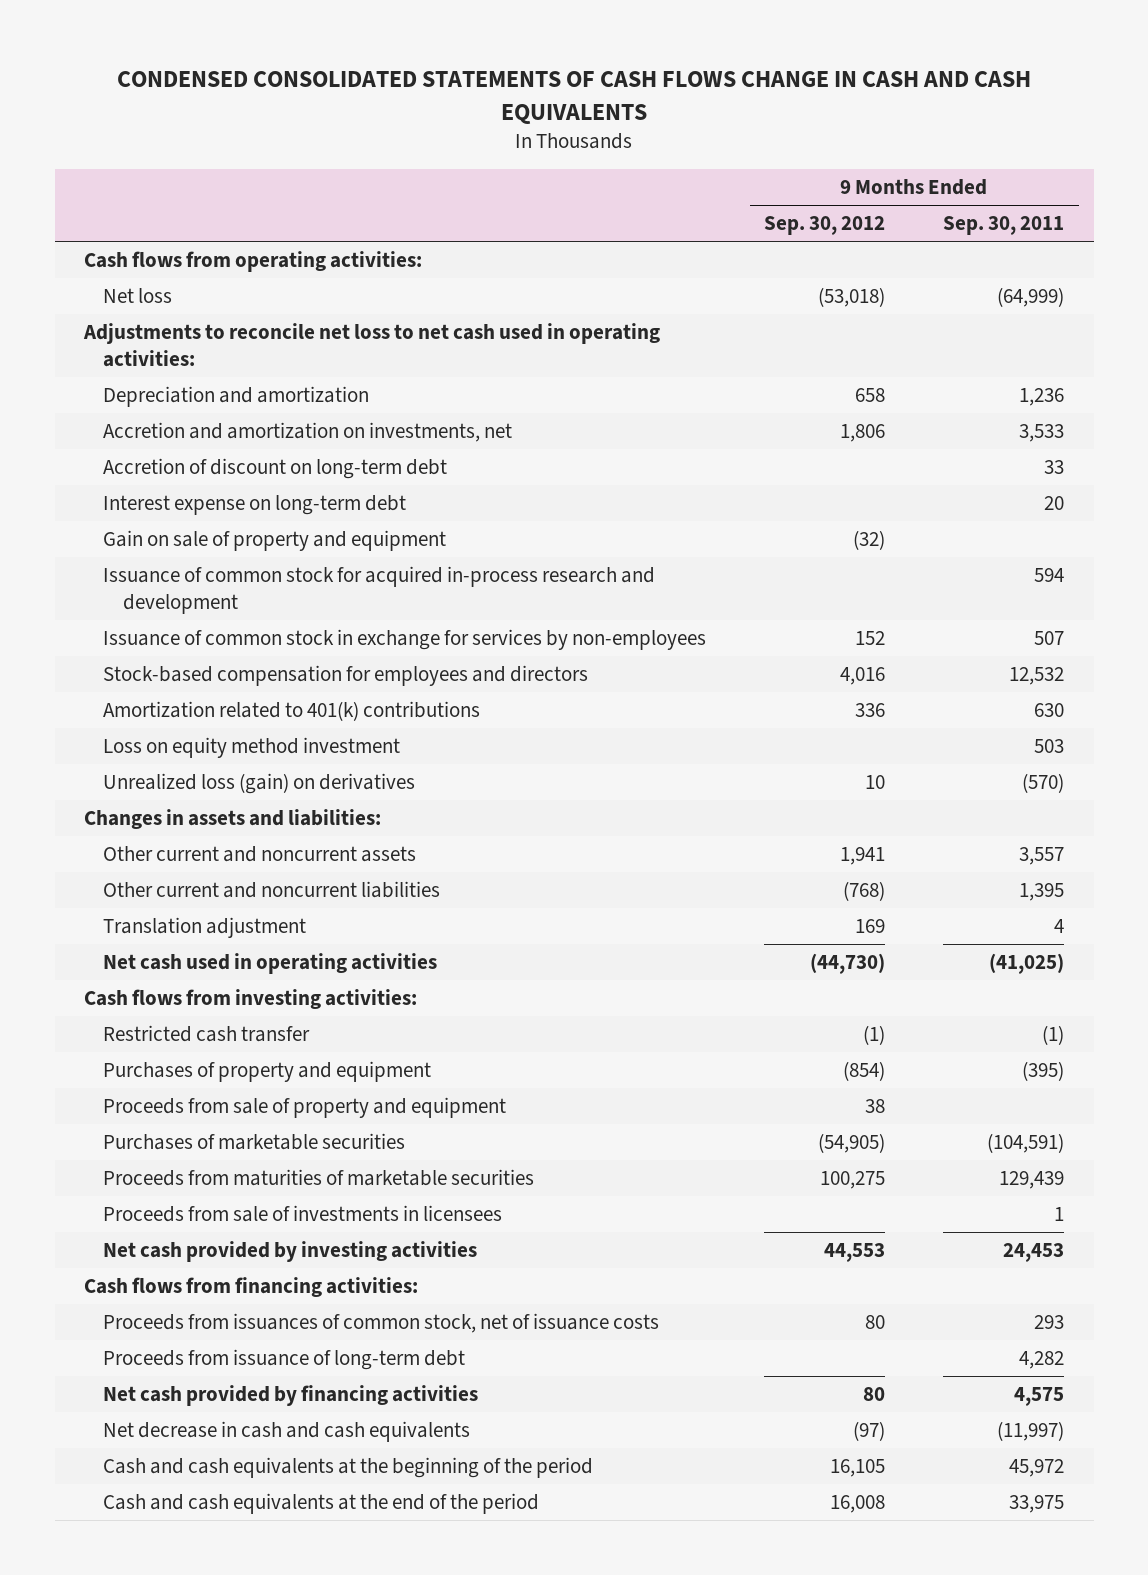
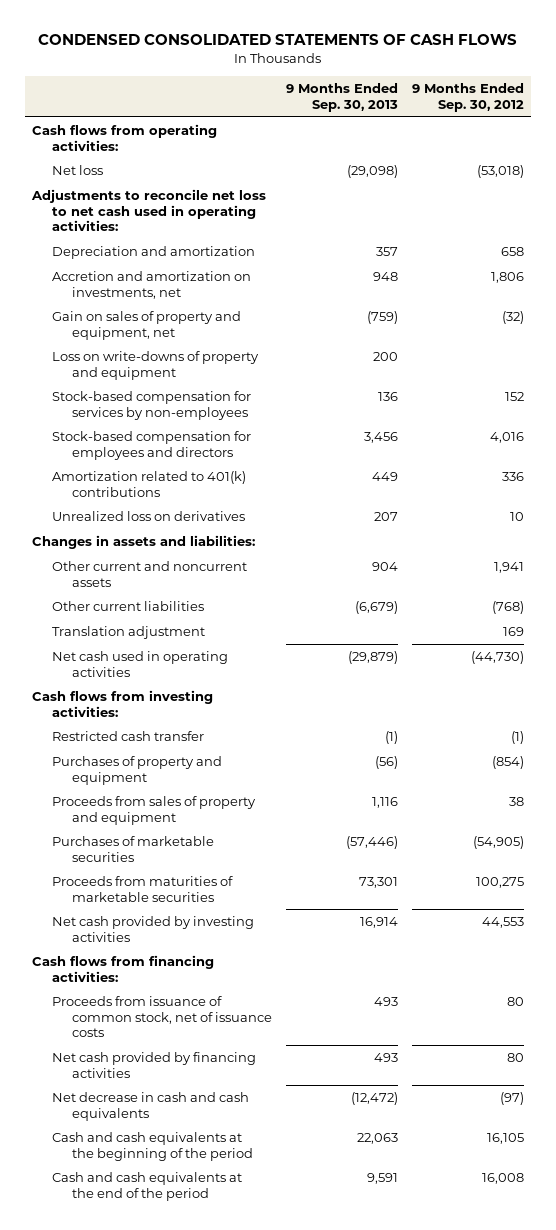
[117,71,1032,124] CONDENSED CONSOLIDATED STATEMENTS OF CASH FLOWS CHANGE IN CASH AND CASH EQUIVALENTS -> [37,34,517,46] CONDENSED CONSOLIDATED STATEMENTS OF CASH FLOWS
[943,216,1065,236] Sep. 30, 2011 -> none
none -> [286,83,399,112] 9 Months Ended Sep. 30, 2013
[103,457,448,479] Accretion of discount on long-term debt -> none
[103,494,407,515] Interest expense on long-term debt -> none
[103,565,656,614] Issuance of common stock for acquired in-process research and development -> none
[103,529,447,551] Gain on sale of property and equipment -> [51,311,241,340] Gain on sales of property and equipment, net
none -> [51,351,259,380] Loss on write-downs of property and equipment
[103,628,707,650] Issuance of common stock in exchange for services by non-employees -> [51,391,251,420] Stock-based compensation for services by non-employees
[103,736,401,758] Loss on equity method investment -> none
[103,772,416,794] Unrealized loss (gain) on derivatives -> [51,511,245,522] Unrealized loss on derivatives
[103,880,441,898] Other current and noncurrent liabilities -> [51,601,204,612] Other current liabilities
[103,1096,507,1118] Proceeds from sale of property and equipment -> [51,796,256,825] Proceeds from sales of property and equipment
[103,1204,503,1222] Proceeds from sale of investments in licensees -> none
[103,1348,466,1370] Proceeds from issuance of long-term debt -> none
[103,1312,660,1333] Proceeds from issuances of common stock, net of issuance costs -> [51,996,273,1038] Proceeds from issuance of common stock, net of issuance costs

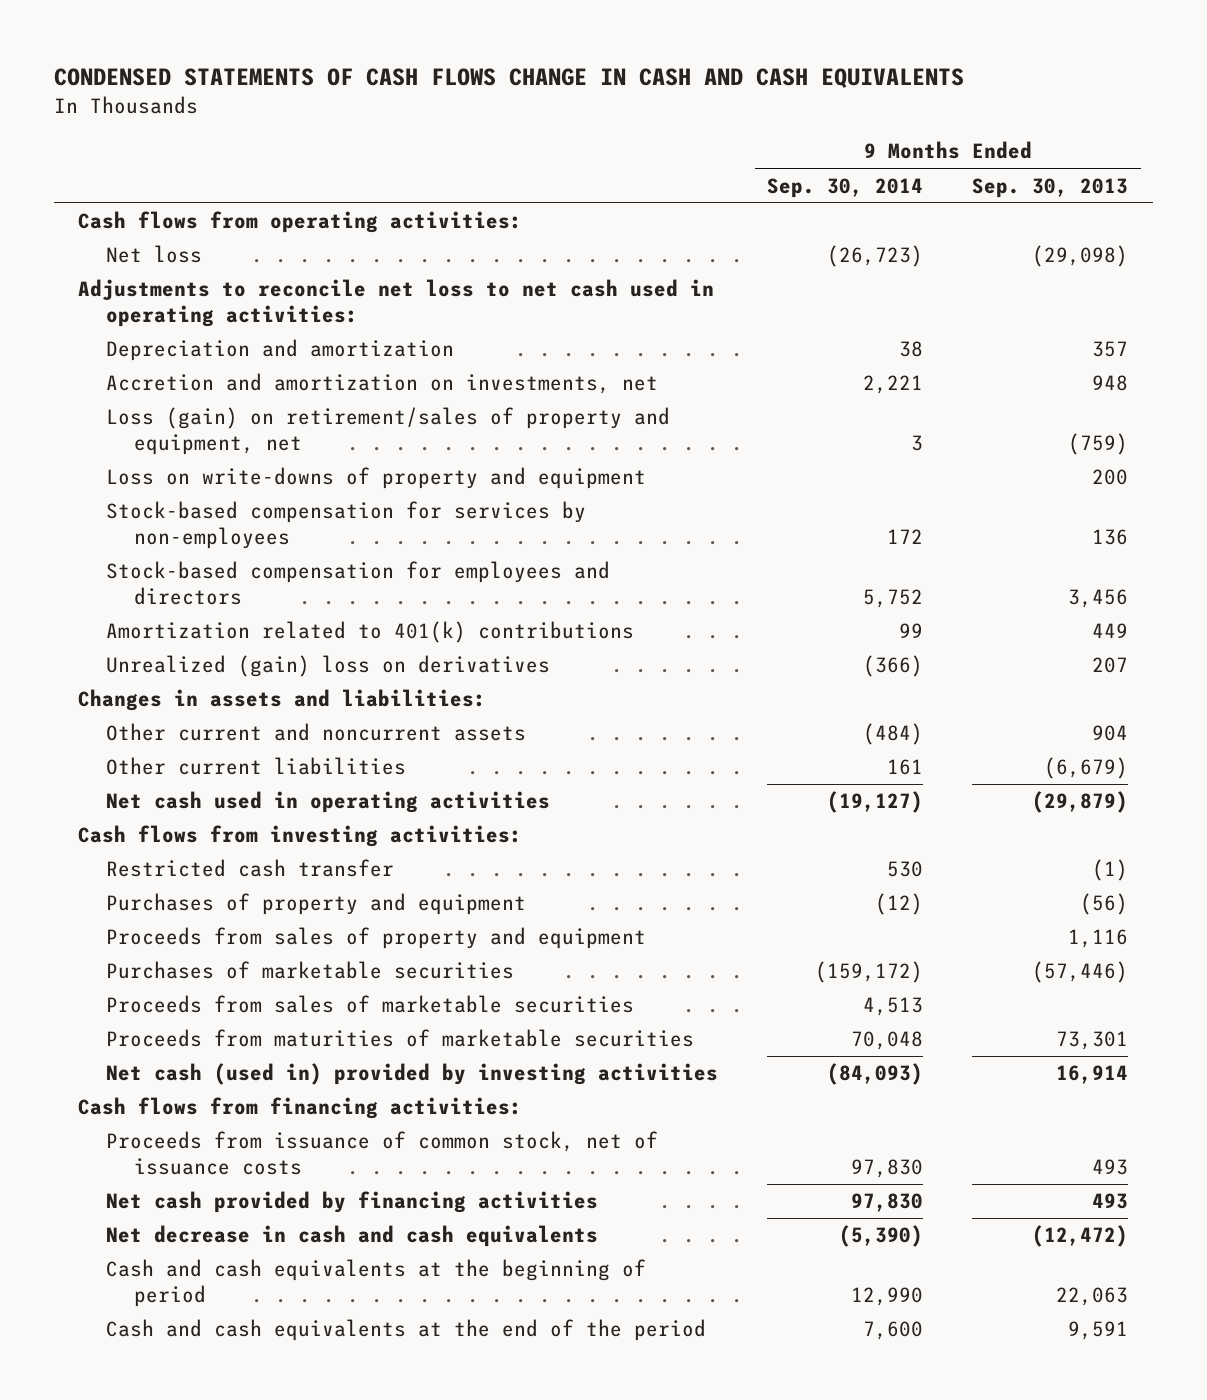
[37,34,517,46] CONDENSED CONSOLIDATED STATEMENTS OF CASH FLOWS -> [53,68,964,89] CONDENSED STATEMENTS OF CASH FLOWS CHANGE IN CASH AND CASH EQUIVALENTS
[411,83,524,112] 9 Months Ended Sep. 30, 2012 -> none
none -> [767,177,924,198] Sep. 30, 2014
[51,311,241,340] Gain on sales of property and equipment, net -> [106,407,671,455] Loss (gain) on retirement/sales of property and equipment, net
[51,511,245,522] Unrealized loss on derivatives -> [106,655,551,678] Unrealized (gain) loss on derivatives
[51,626,205,640] Translation adjustment -> none
none -> [106,995,635,1014] Proceeds from sales of marketable securities
[51,916,254,942] Net cash provided by investing activities -> [106,1063,719,1086] Net cash (used in) provided by investing activities
[51,1132,254,1161] Cash and cash equivalents at the beginning of the period -> [106,1259,647,1307] Cash and cash equivalents at the beginning of period

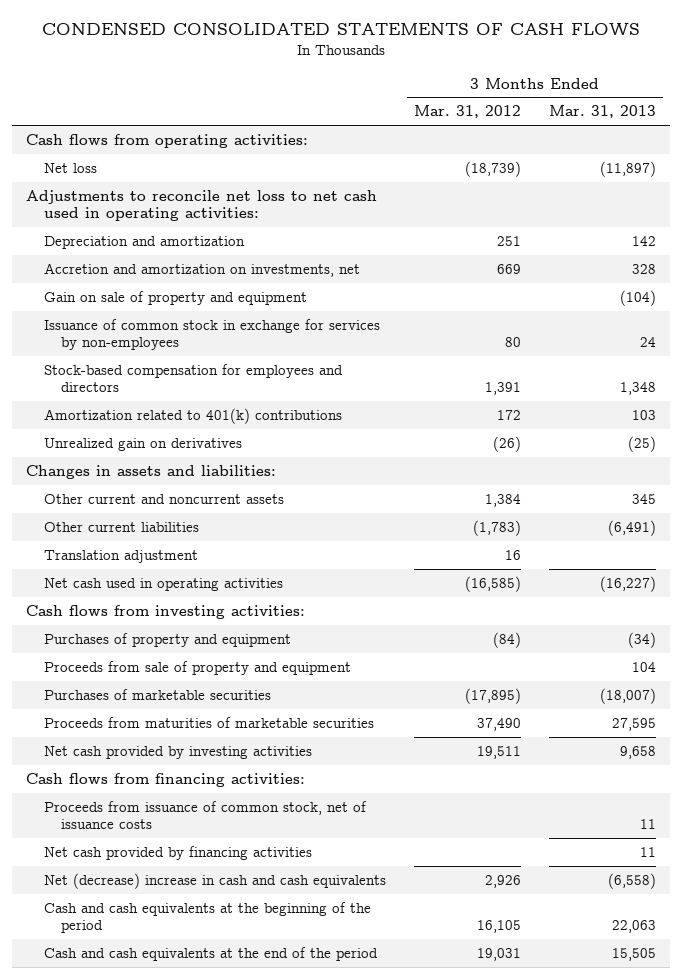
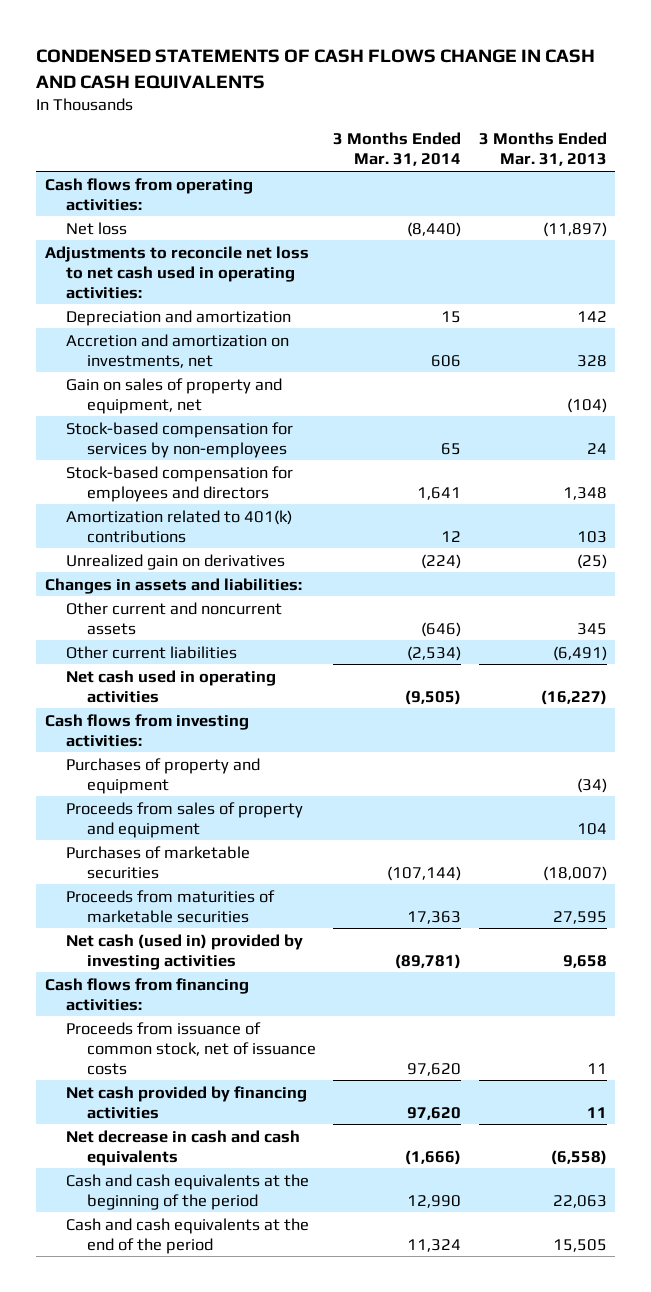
[41,23,640,36] CONDENSED CONSOLIDATED STATEMENTS OF CASH FLOWS -> [36,49,596,89] CONDENSED STATEMENTS OF CASH FLOWS CHANGE IN CASH AND CASH EQUIVALENTS
[413,105,521,119] Mar. 31, 2012 -> none
none -> [333,132,462,167] 3 Months Ended Mar. 31, 2014
[43,318,380,351] Issuance of common stock in exchange for services by non-employees -> none
[43,290,307,305] Gain on sale of property and equipment -> [66,377,283,414] Gain on sales of property and equipment, net
none -> [66,421,294,458] Stock-based compensation for services by non-employees
[43,549,198,563] Translation adjustment -> none
[43,660,351,675] Proceeds from sale of property and equipment -> [66,801,304,838] Proceeds from sales of property and equipment
[43,745,312,759] Net cash provided by investing activities -> [66,933,304,970] Net cash (used in) provided by investing activities
[43,872,386,889] Net (decrease) increase in cash and cash equivalents -> [66,1129,301,1166] Net decrease in cash and cash equivalents

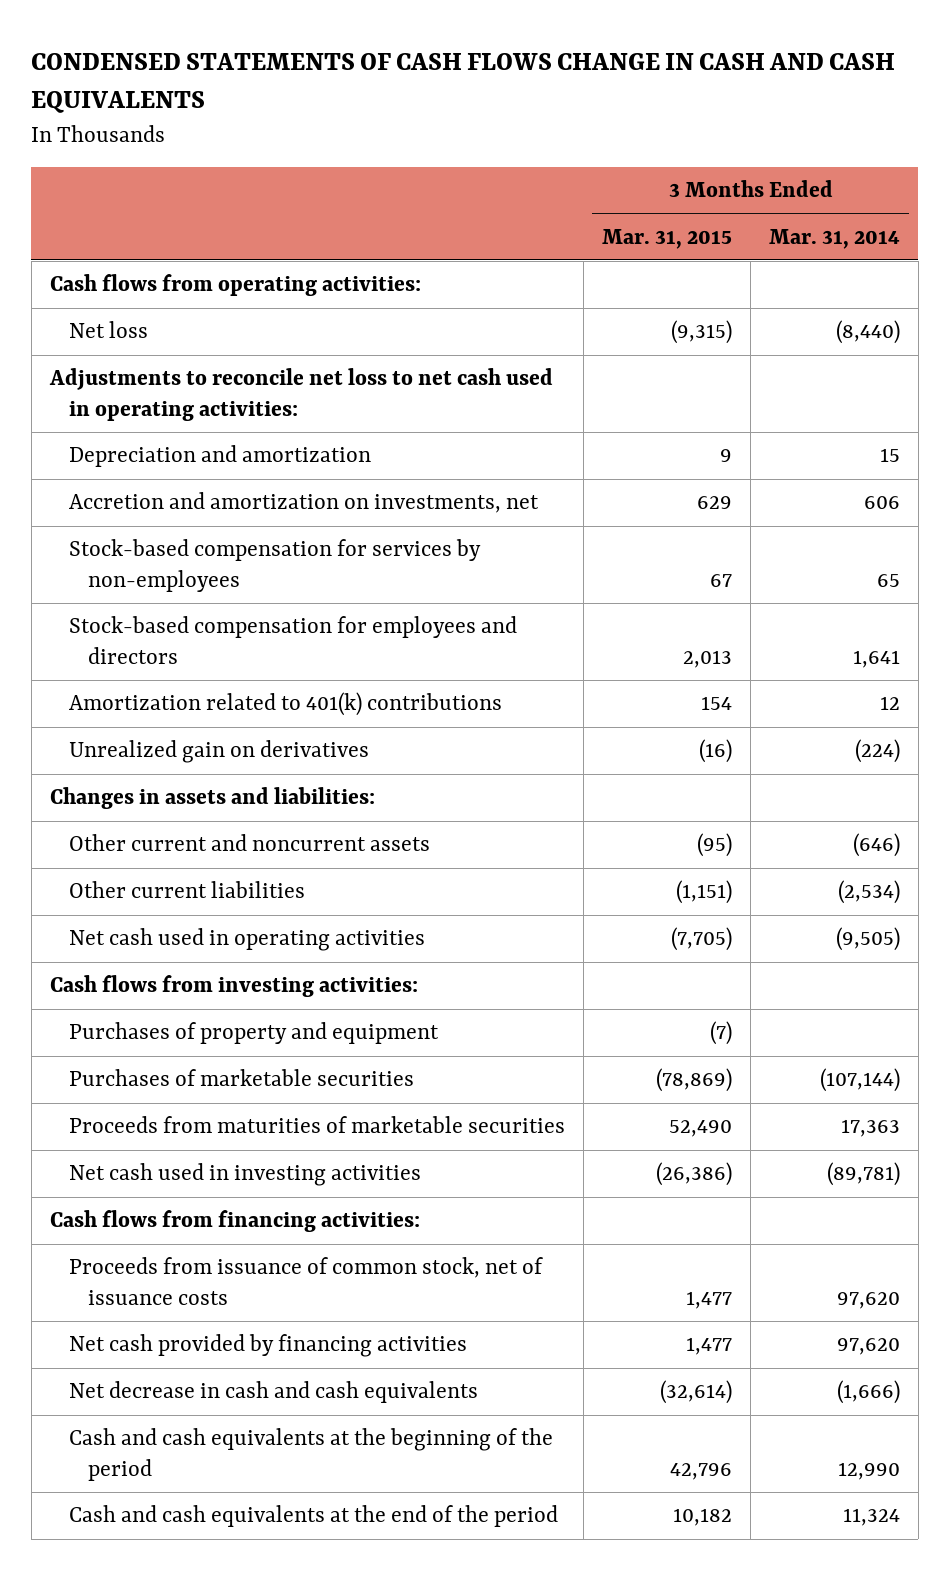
[478,132,607,167] 3 Months Ended Mar. 31, 2013 -> none
none -> [601,228,732,249] Mar. 31, 2015
[66,377,283,414] Gain on sales of property and equipment, net -> none
[66,801,304,838] Proceeds from sales of property and equipment -> none
[66,933,304,970] Net cash (used in) provided by investing activities -> [68,1163,421,1187] Net cash used in investing activities

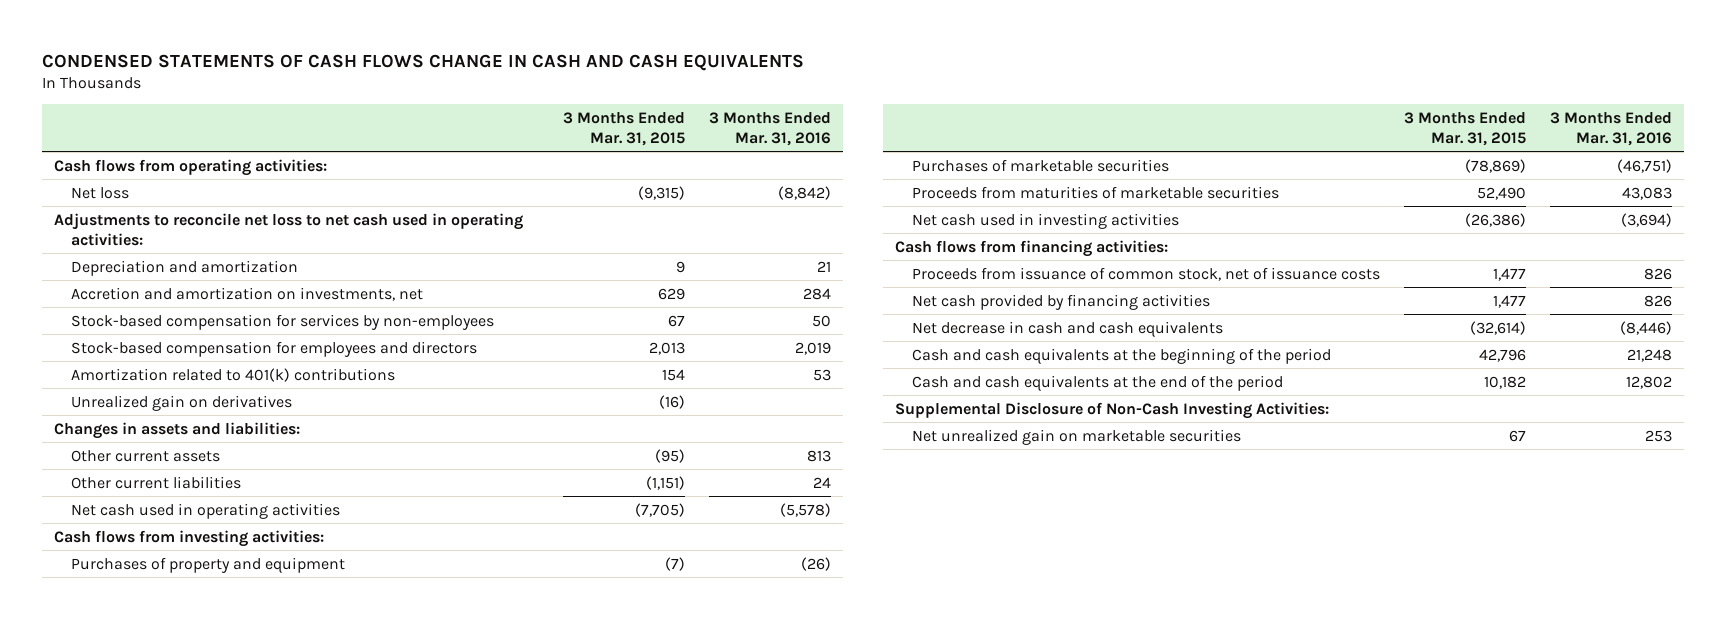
[768,228,900,249] Mar. 31, 2014 -> none
none -> [709,111,832,146] 3 Months Ended Mar. 31, 2016
[68,834,430,852] Other current and noncurrent assets -> [70,449,220,462] Other current assets
none -> [895,401,1330,419] Supplemental Disclosure of Non-Cash Investing Activities:
none -> [912,428,1242,445] Net unrealized gain on marketable securities

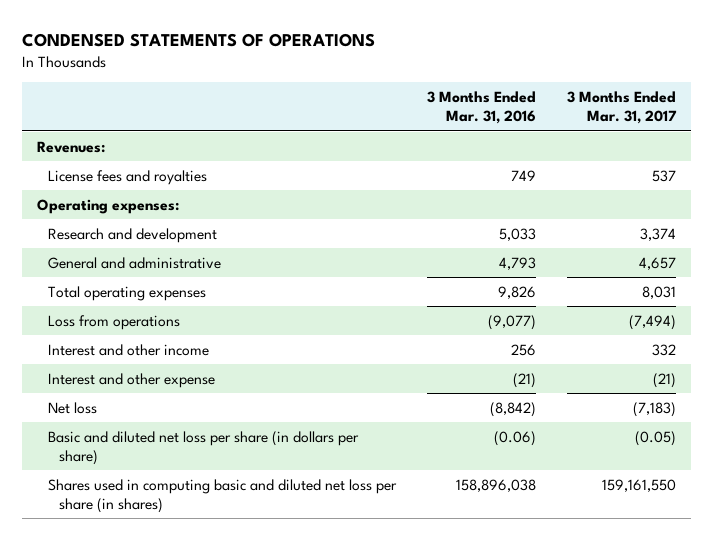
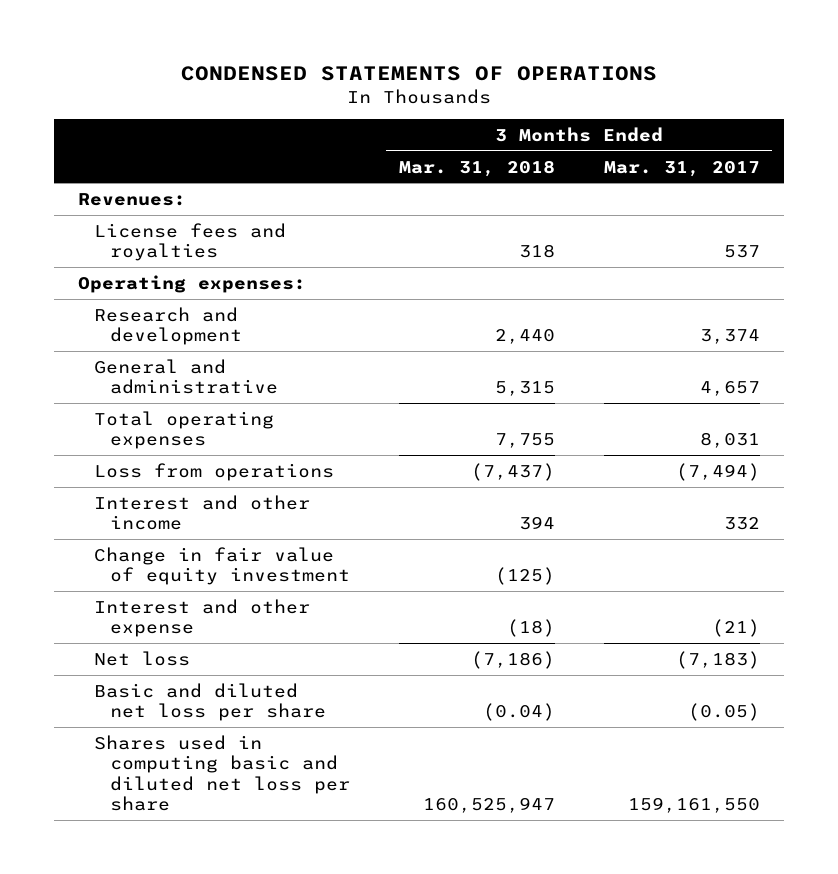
[426,91,536,125] 3 Months Ended Mar. 31, 2016 -> none
none -> [398,159,555,177] Mar. 31, 2018
none -> [94,546,350,586] Change in fair value of equity investment
[47,430,359,465] Basic and diluted net loss per share (in dollars per share) -> [94,682,326,722] Basic and diluted net loss per share
[47,478,397,513] Shares used in computing basic and diluted net loss per share (in shares) -> [94,734,350,812] Shares used in computing basic and diluted net loss per share

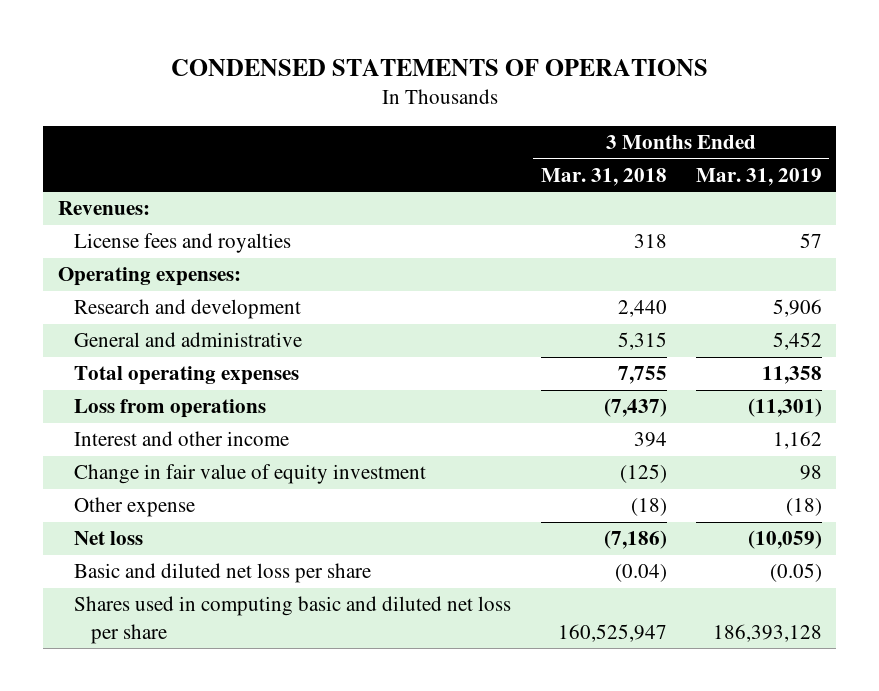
[603,160,760,177] Mar. 31, 2017 -> none
none -> [695,167,822,186] Mar. 31, 2019
[94,598,311,638] Interest and other expense -> [74,497,196,518] Other expense

